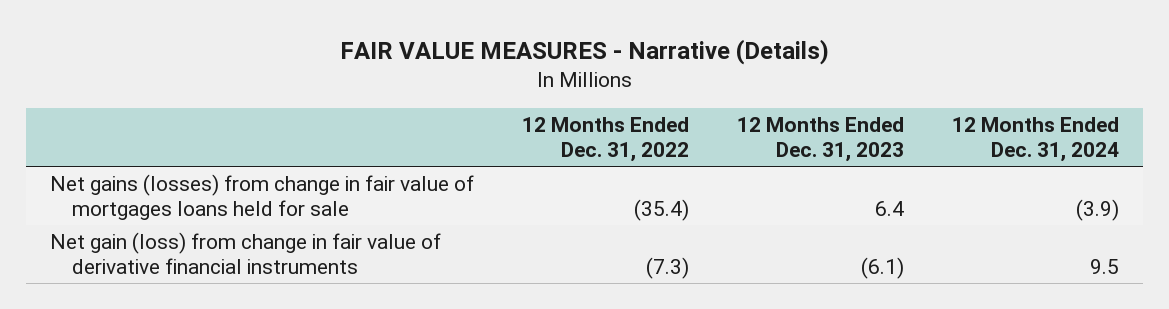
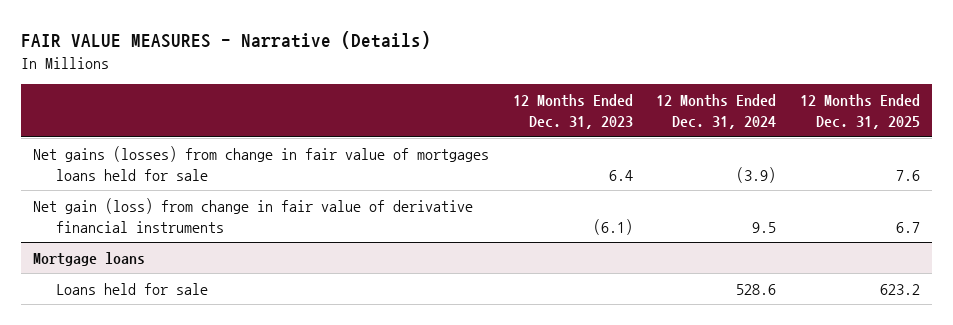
[522,117,690,163] 12 Months Ended Dec. 31, 2022 -> none
none -> [799,94,920,130] 12 Months Ended Dec. 31, 2025
none -> [32,251,145,266] Mortgage loans
none -> [56,282,209,295] Loans held for sale

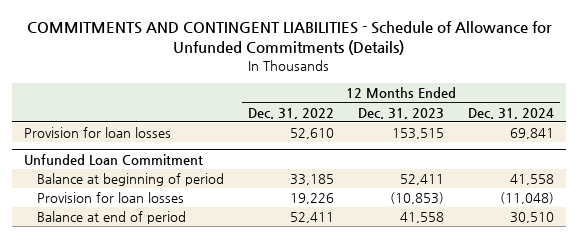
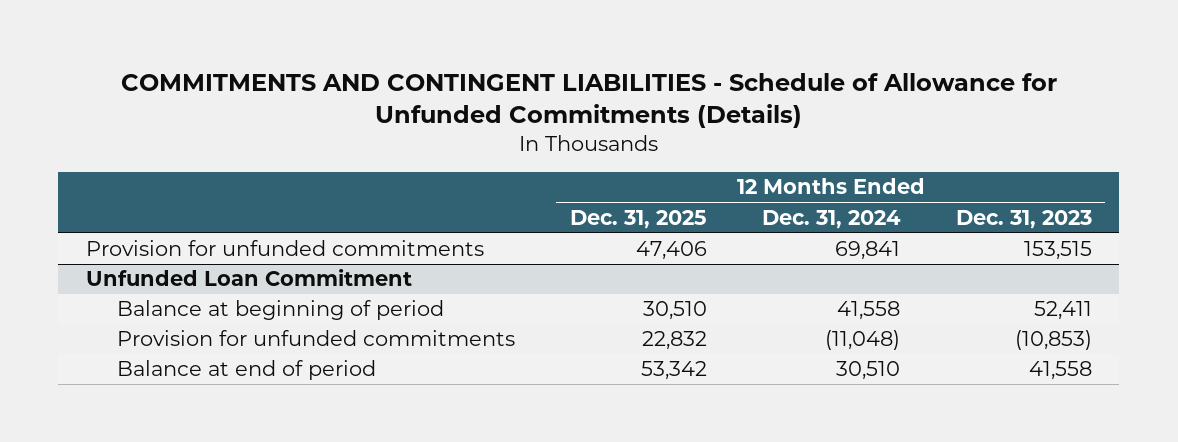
[247,107,334,119] Dec. 31, 2022 -> none
none -> [570,209,708,229] Dec. 31, 2025
[23,127,171,139] Provision for loan losses -> [86,240,485,257] Provision for unfunded commitments
[36,192,184,204] Provision for loan losses -> [116,330,515,347] Provision for unfunded commitments

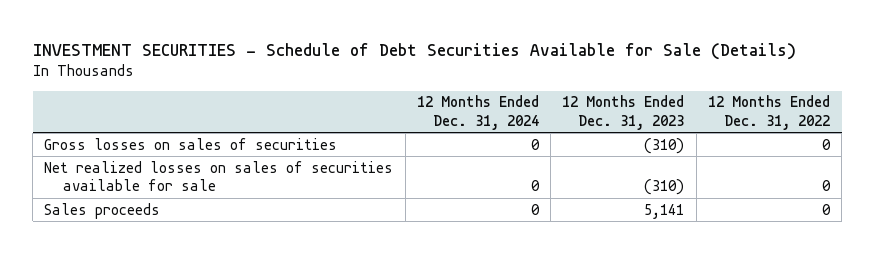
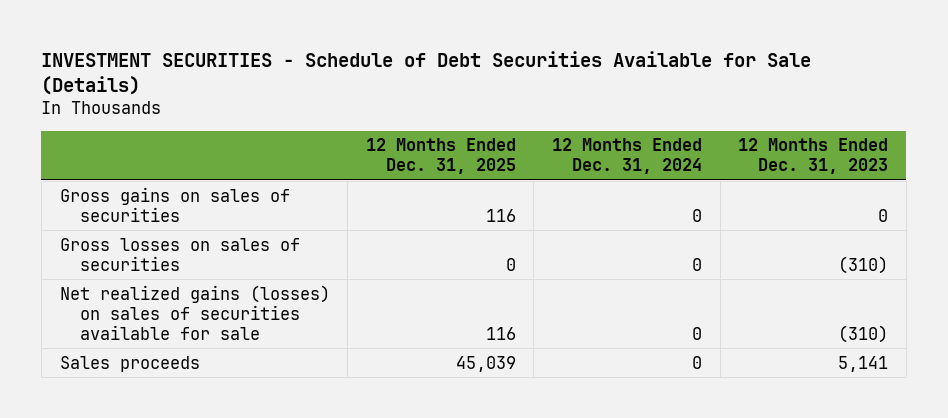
[707,95,830,130] 12 Months Ended Dec. 31, 2022 -> none
none -> [365,138,516,175] 12 Months Ended Dec. 31, 2025
none -> [59,186,290,222] Gross gains on sales of securities
[44,160,394,192] Net realized losses on sales of securities available for sale -> [59,284,330,340] Net realized gains (losses) on sales of securities available for sale

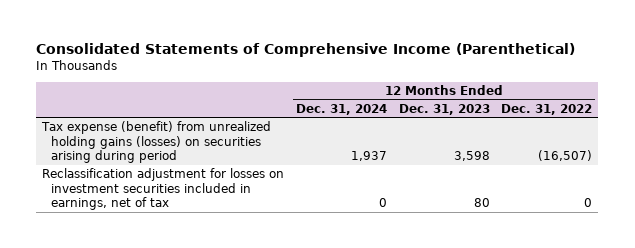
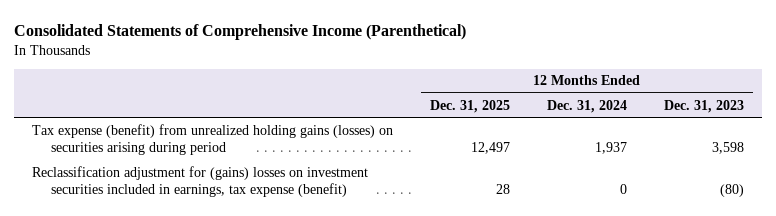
[501,103,593,115] Dec. 31, 2022 -> none
none -> [430,99,511,113] Dec. 31, 2025
[42,168,285,211] Reclassification adjustment for losses on investment securities included in earnings, net of tax -> [32,165,369,198] Reclassification adjustment for (gains) losses on investment securities included in earnings, tax expense (benefit)
[473,198,490,208] 80 -> [719,184,744,198] (80)

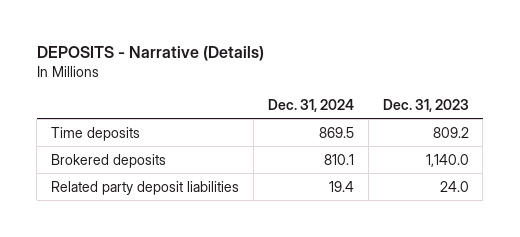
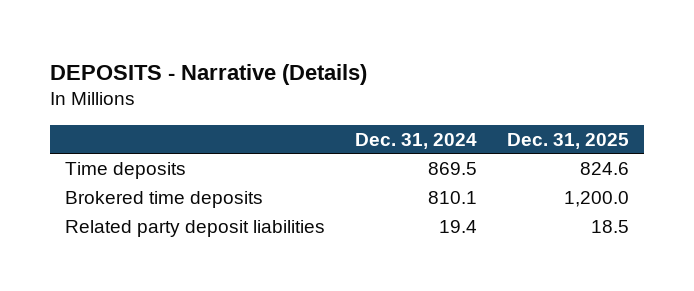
[382,98,469,112] Dec. 31, 2023 -> none
none -> [507,132,630,149] Dec. 31, 2025
[50,153,166,168] Brokered deposits -> [64,190,263,208] Brokered time deposits

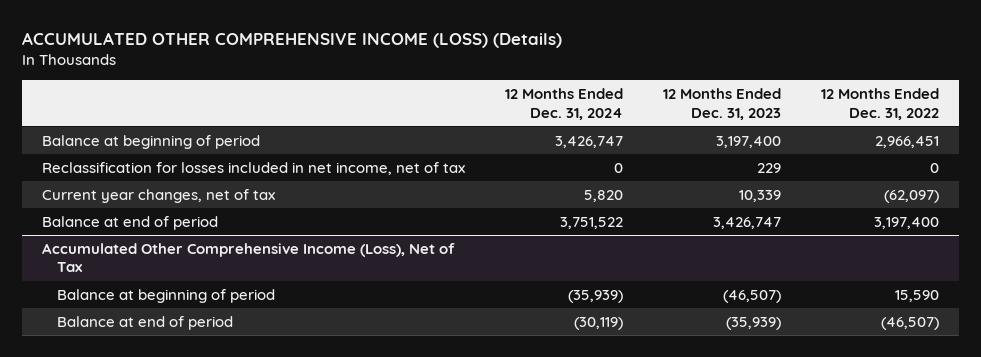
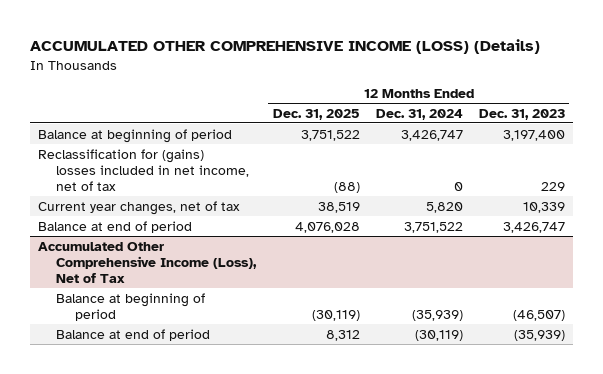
[820,87,939,120] 12 Months Ended Dec. 31, 2022 -> none
none -> [272,108,360,120] Dec. 31, 2025
[42,161,466,175] Reclassification for losses included in net income, net of tax -> [37,148,250,192] Reclassification for (gains) losses included in net income, net of tax

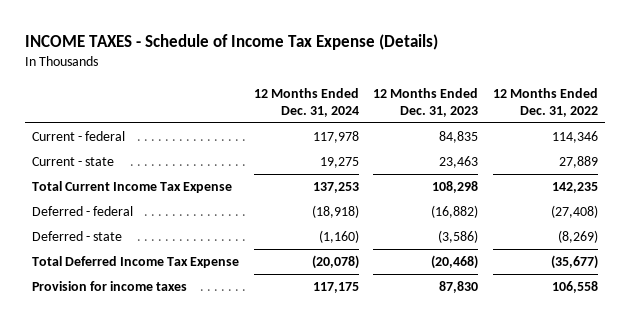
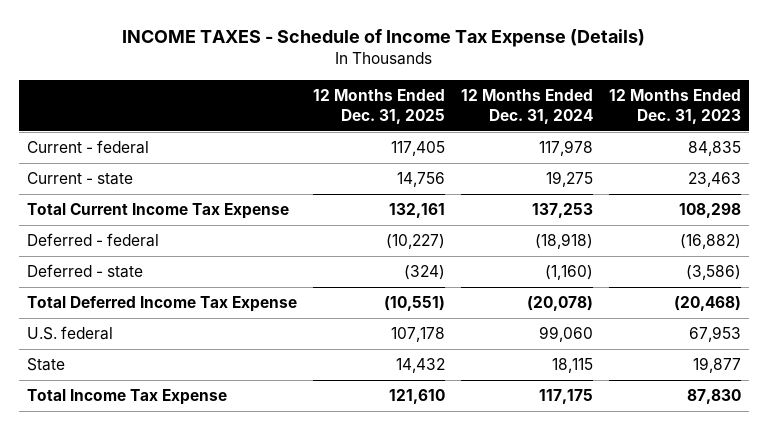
[492,87,598,117] 12 Months Ended Dec. 31, 2022 -> none
none -> [312,88,445,124] 12 Months Ended Dec. 31, 2025
none -> [26,326,113,341] U.S. federal
none -> [26,358,65,372] State
[32,281,188,292] Provision for income taxes -> [26,389,227,406] Total Income Tax Expense

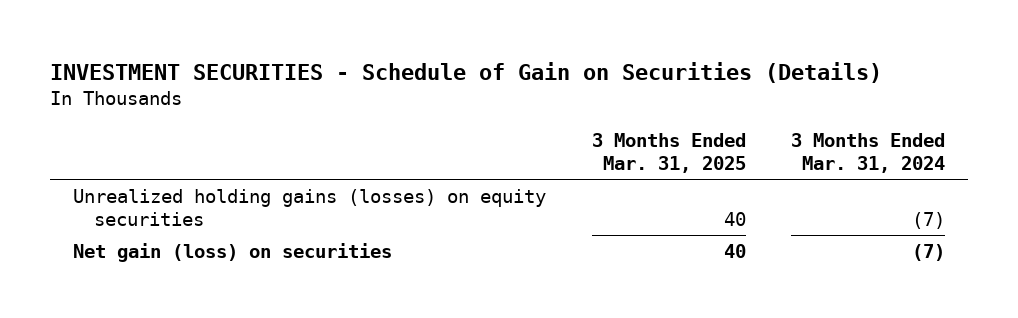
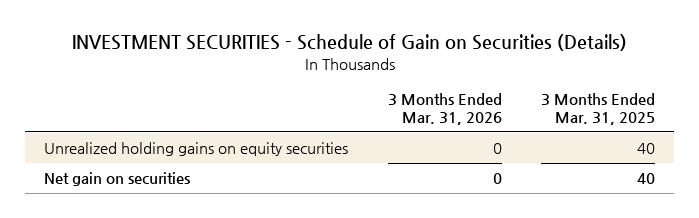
[791,133,946,173] 3 Months Ended Mar. 31, 2024 -> none
none -> [387,92,502,126] 3 Months Ended Mar. 31, 2026
[73,189,547,226] Unrealized holding gains (losses) on equity securities -> [44,142,349,157] Unrealized holding gains on equity securities
[73,243,393,263] Net gain (loss) on securities -> [44,172,191,187] Net gain on securities

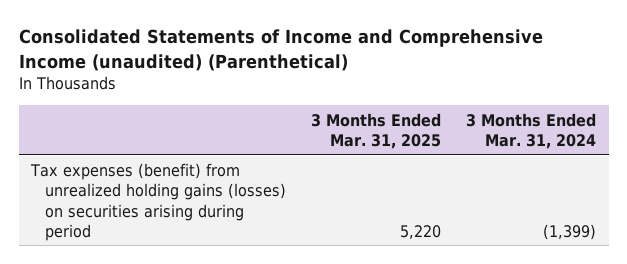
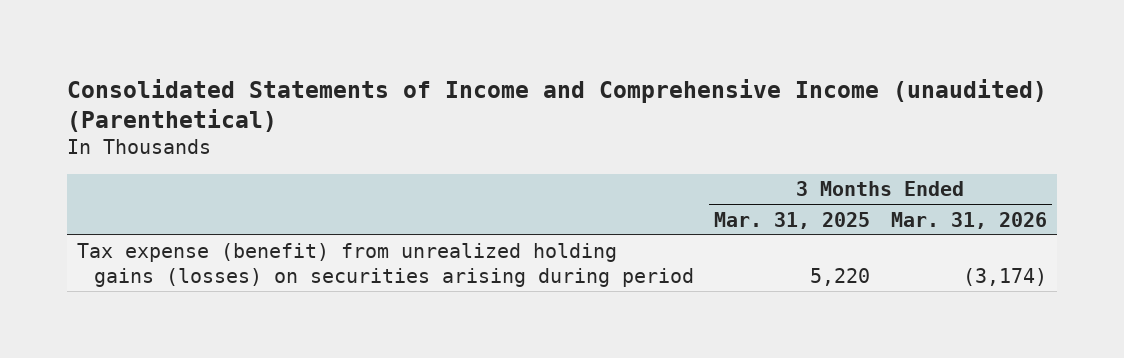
[466,112,597,149] 3 Months Ended Mar. 31, 2024 -> none
none -> [890,211,1047,229] Mar. 31, 2026
[30,163,286,241] Tax expenses (benefit) from unrealized holding gains (losses) on securities arising during period -> [77,243,694,288] Tax expense (benefit) from unrealized holding gains (losses) on securities arising during period

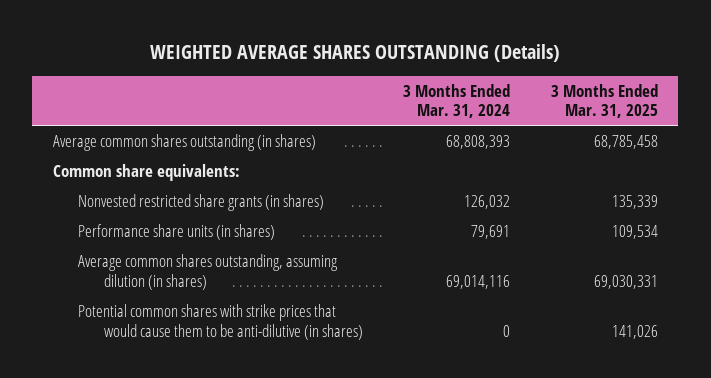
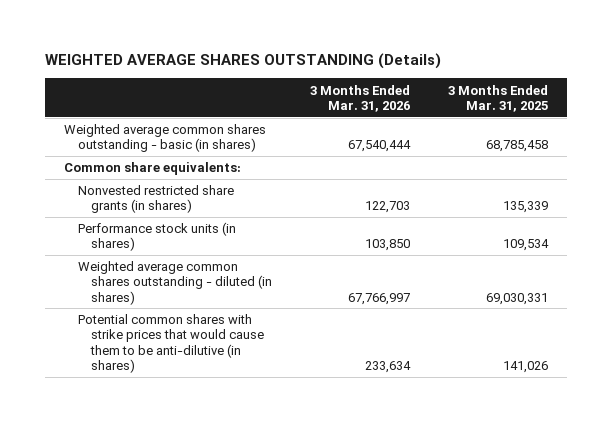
[403,83,511,119] 3 Months Ended Mar. 31, 2024 -> none
none -> [310,84,411,112] 3 Months Ended Mar. 31, 2026
[52,133,316,151] Average common shares outstanding (in shares) -> [64,124,267,153] Weighted average common shares outstanding - basic (in shares)
[78,223,276,240] Performance share units (in shares) -> [77,222,236,252] Performance stock units (in shares)
[78,253,339,290] Average common shares outstanding, assuming dilution (in shares) -> [77,261,273,305] Weighted average common shares outstanding - diluted (in shares)

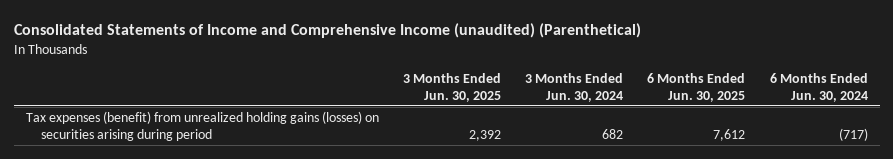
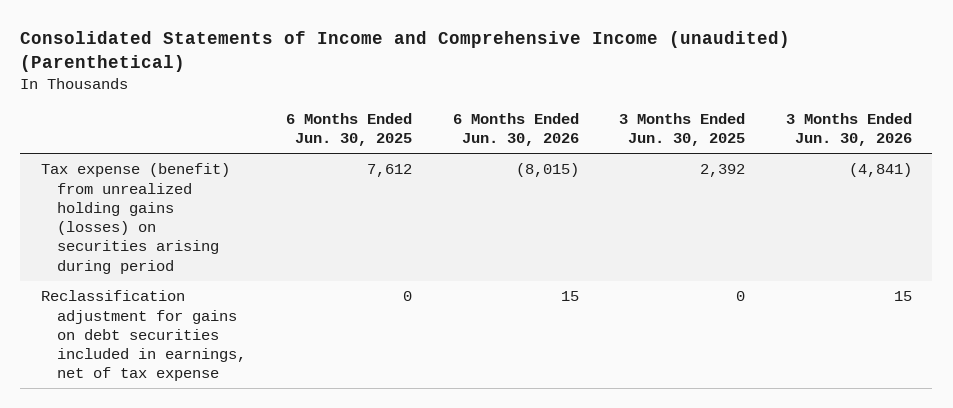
[525,73,624,102] 3 Months Ended Jun. 30, 2024 -> none
[769,73,868,102] 6 Months Ended Jun. 30, 2024 -> none
none -> [452,113,579,147] 6 Months Ended Jun. 30, 2026
none -> [785,113,912,147] 3 Months Ended Jun. 30, 2026
[25,111,379,141] Tax expenses (benefit) from unrealized holding gains (losses) on securities arising during period -> [40,163,230,274] Tax expense (benefit) from unrealized holding gains (losses) on securities arising during period
none -> [40,290,246,382] Reclassification adjustment for gains on debt securities included in earnings, net of tax expense

